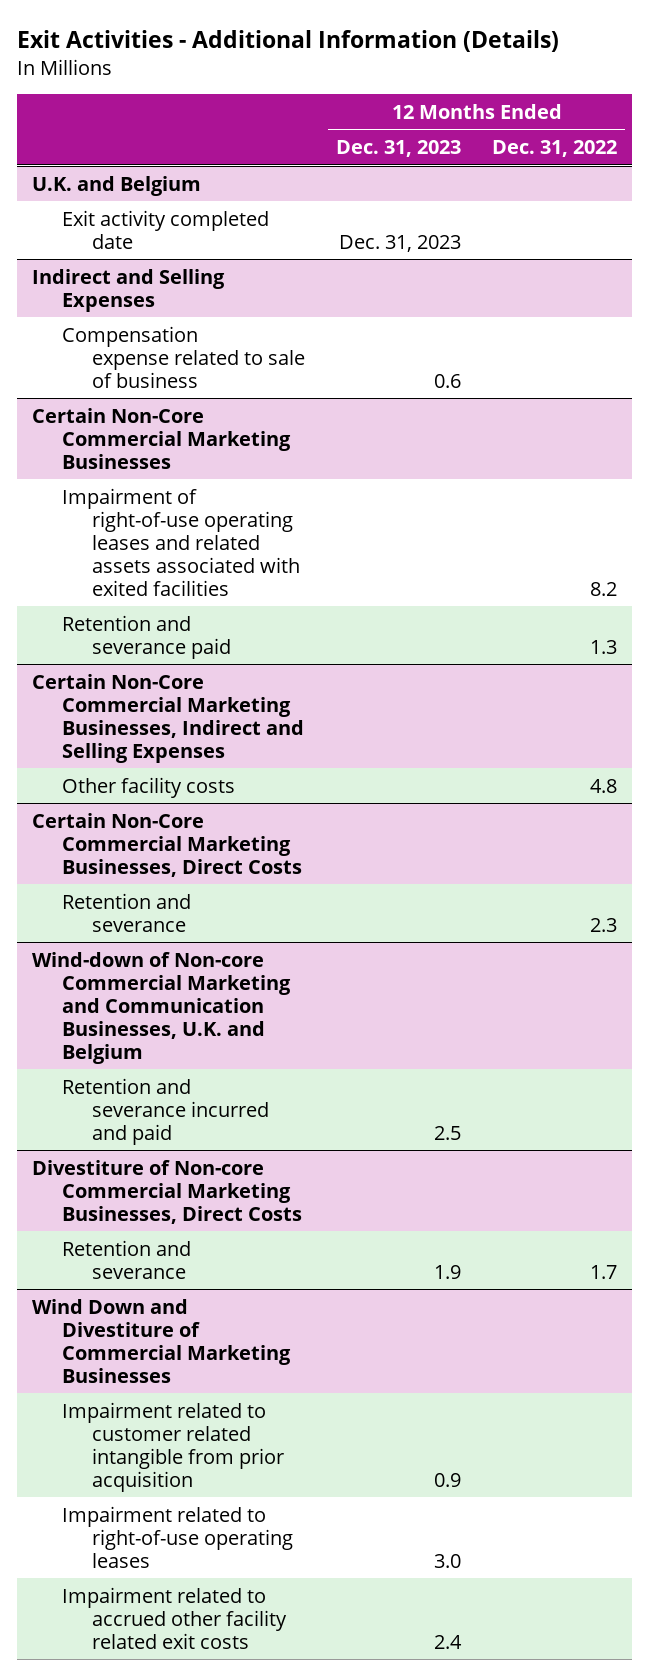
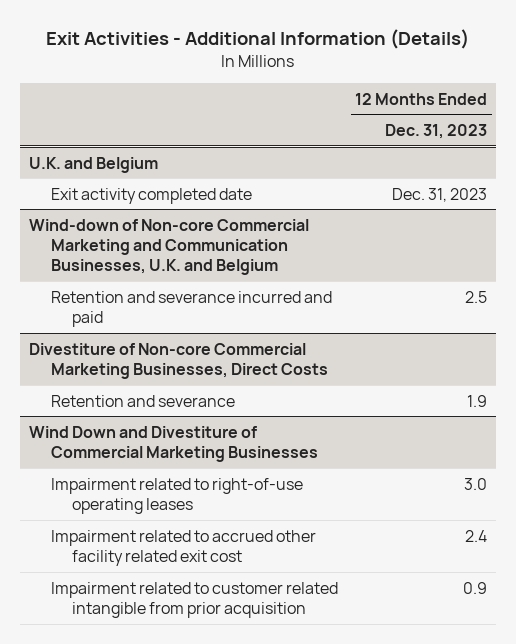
[491,140,617,158] Dec. 31, 2022 -> none
[32,268,226,312] Indirect and Selling Expenses -> none
[62,325,306,388] Compensation expense related to sale of business -> none
[32,407,292,469] Certain Non-Core Commercial Marketing Businesses -> none
[62,487,301,596] Impairment of right-of-use operating leases and related assets associated with exited facilities -> none
[62,614,232,659] Retention and severance paid -> none
[32,673,305,763] Certain Non-Core Commercial Marketing Businesses, Indirect and Selling Expenses -> none
[62,776,236,798] Other facility costs -> none
[32,812,303,877] Certain Non-Core Commercial Marketing Businesses, Direct Costs -> none
[62,892,192,932] Retention and severance -> none
[62,1586,288,1649] Impairment related to accrued other facility related exit costs -> [50,529,316,566] Impairment related to accrued other facility related exit cost
[62,1401,285,1492] Impairment related to customer related intangible from prior acquisition -> [50,581,338,618] Impairment related to customer related intangible from prior acquisition

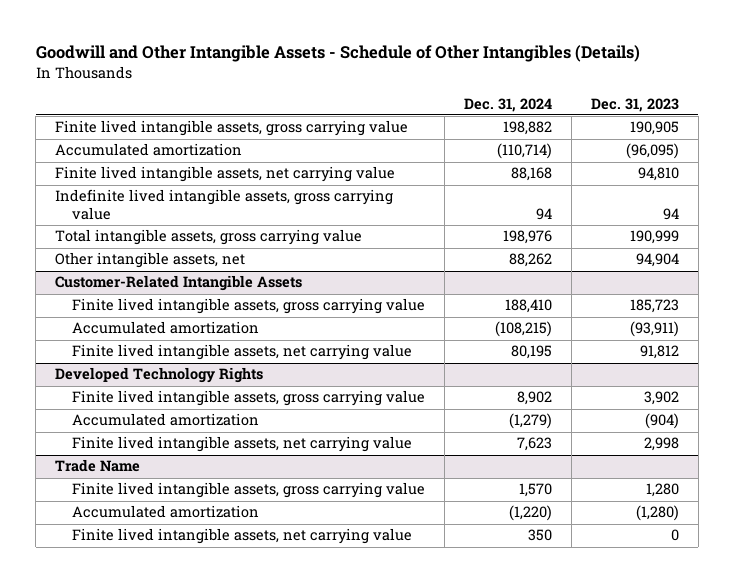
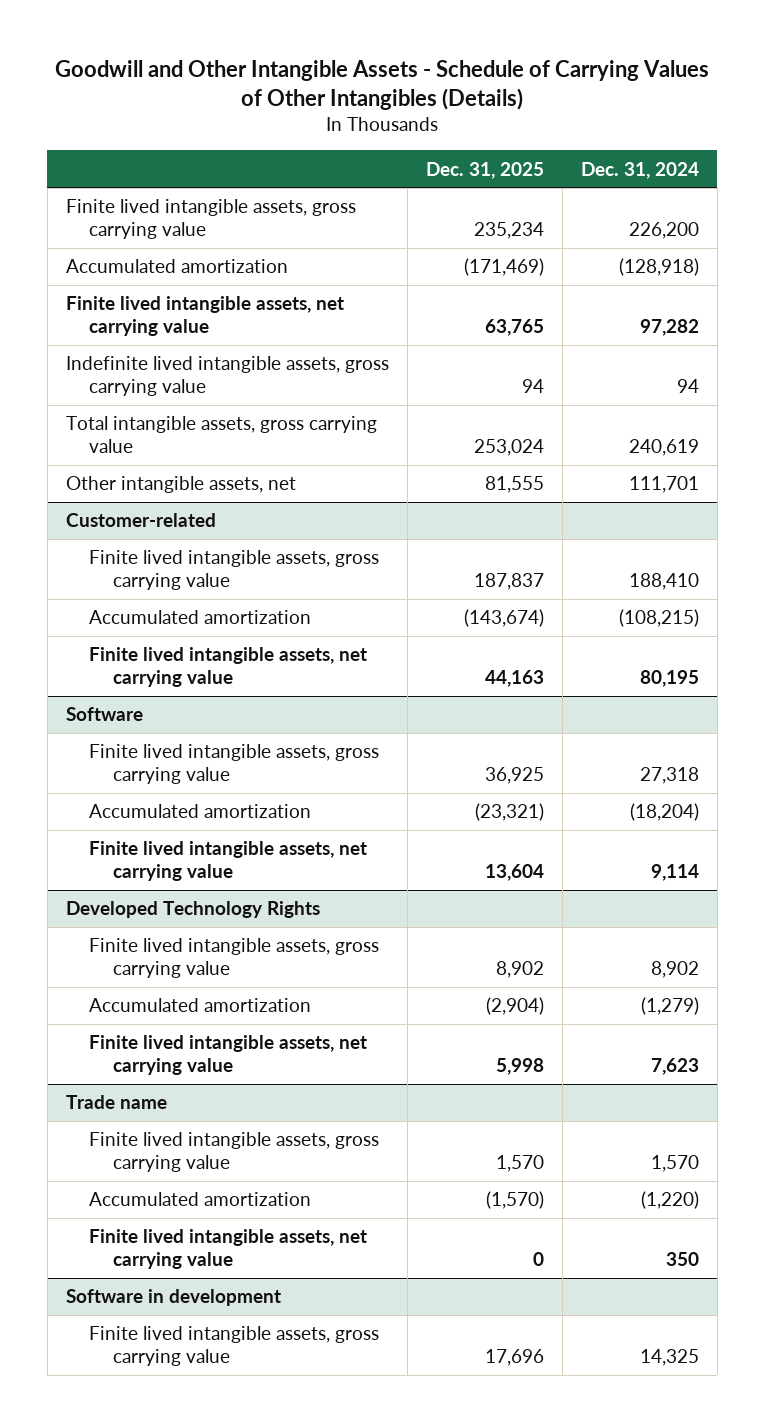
[35,45,640,63] Goodwill and Other Intangible Assets - Schedule of Other Intangibles (Details) -> [55,59,710,110] Goodwill and Other Intangible Assets - Schedule of Carrying Values of Other Intangibles (Details)
[590,97,679,112] Dec. 31, 2023 -> none
none -> [425,161,544,179] Dec. 31, 2025
[502,121,552,136] 198,882 -> [628,222,699,240] 226,200
[496,143,552,160] (110,714) -> [618,258,699,277] (128,918)
[510,167,552,182] 88,168 -> [639,319,699,337] 97,282
[502,230,552,245] 198,976 -> [628,439,699,457] 240,619
[508,253,552,268] 88,262 -> [628,476,699,494] 111,701
[55,275,303,292] Customer-Related Intangible Assets -> [65,513,216,528] Customer-related
none -> [65,707,143,722] Software
none -> [89,744,380,785] Finite lived intangible assets, gross carrying value
none -> [89,804,312,819] Accumulated amortization
none -> [89,841,368,882] Finite lived intangible assets, net carrying value
[55,459,141,473] Trade Name -> [65,1095,167,1110] Trade name
none -> [65,1289,281,1307] Software in development
none -> [89,1326,380,1367] Finite lived intangible assets, gross carrying value

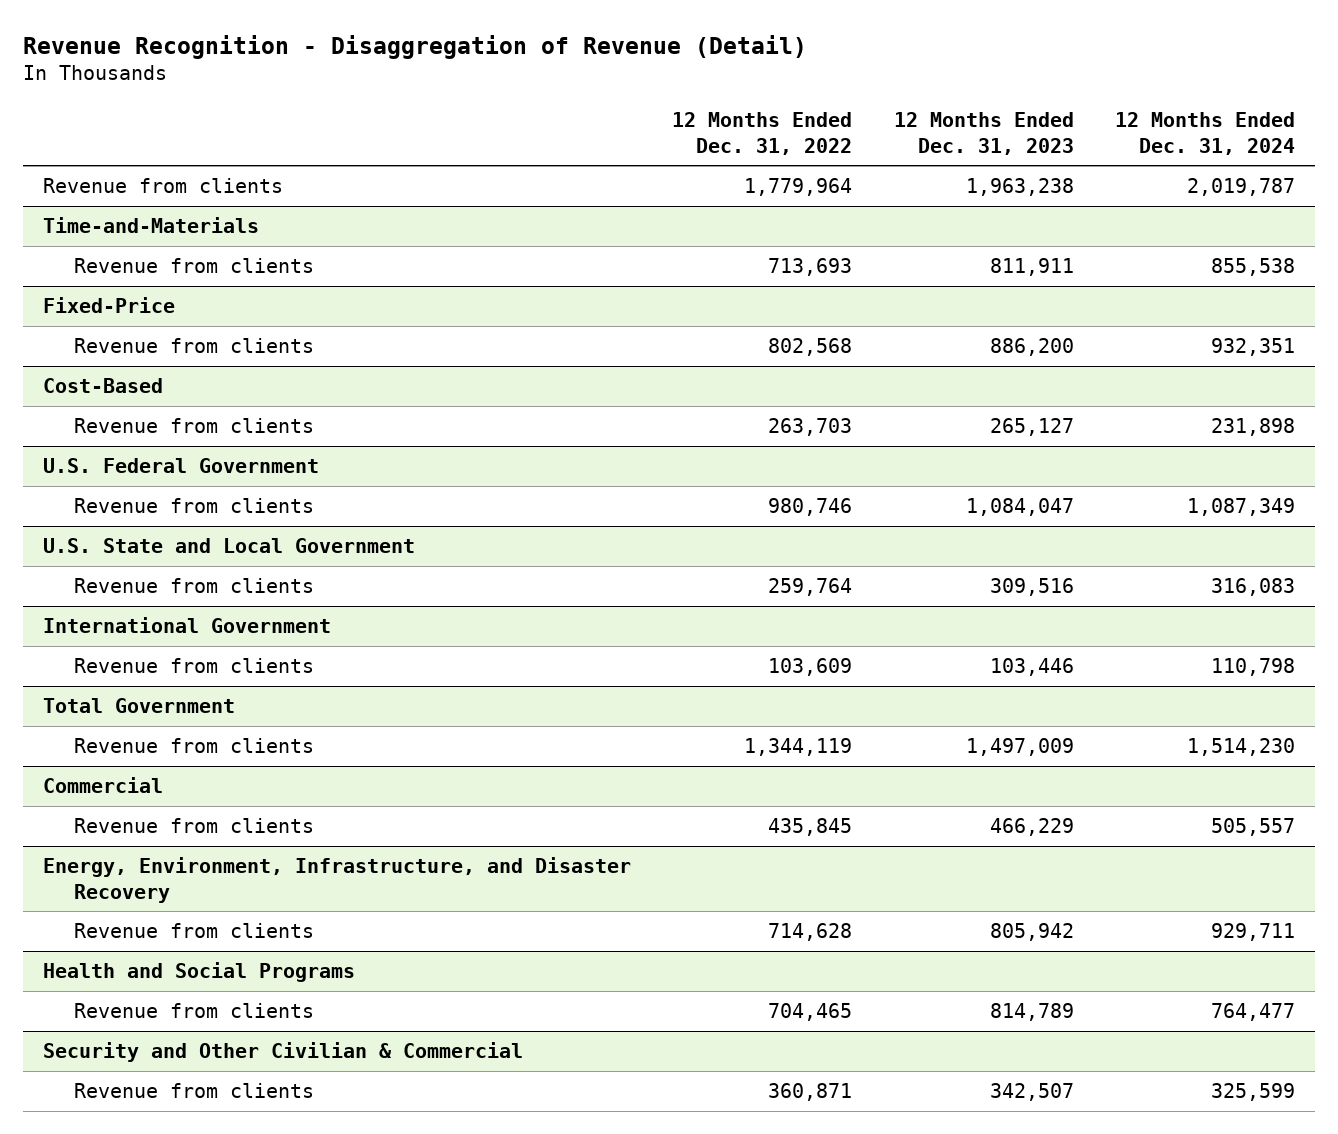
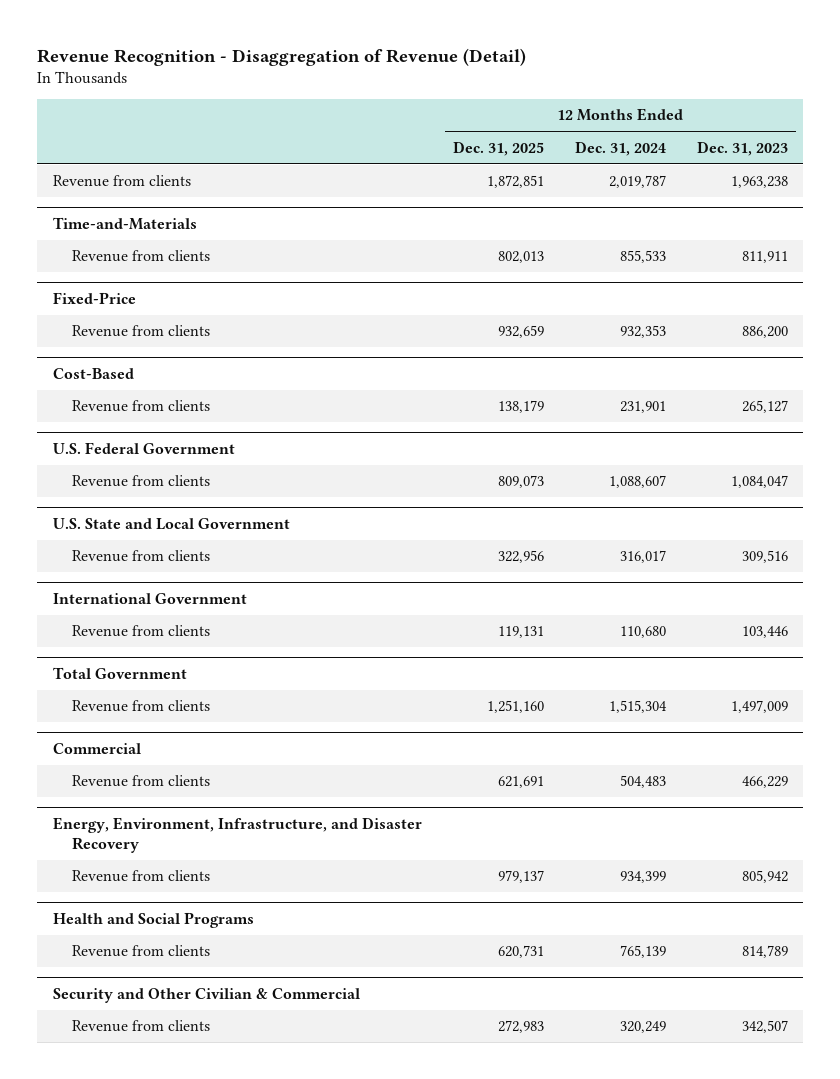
[672,112,853,155] 12 Months Ended Dec. 31, 2022 -> none
none -> [452,140,544,156] Dec. 31, 2025
[1210,258,1295,277] 855,538 -> [619,250,666,264] 855,533
[1210,338,1295,357] 932,351 -> [619,325,666,339] 932,353
[1210,418,1295,437] 231,898 -> [619,401,666,414] 231,901
[1186,498,1295,517] 1,087,349 -> [608,475,666,489] 1,088,607
[1210,578,1295,597] 316,083 -> [619,550,666,564] 316,017
[1210,658,1295,677] 110,798 -> [619,626,666,639] 110,680
[1186,738,1295,757] 1,514,230 -> [608,700,667,714] 1,515,304
[1210,818,1295,837] 505,557 -> [619,775,666,789] 504,483
[1210,923,1295,942] 929,711 -> [619,871,666,884] 934,399
[1210,1003,1295,1022] 764,477 -> [619,945,666,959] 765,139
[1210,1083,1295,1102] 325,599 -> [619,1021,666,1034] 320,249

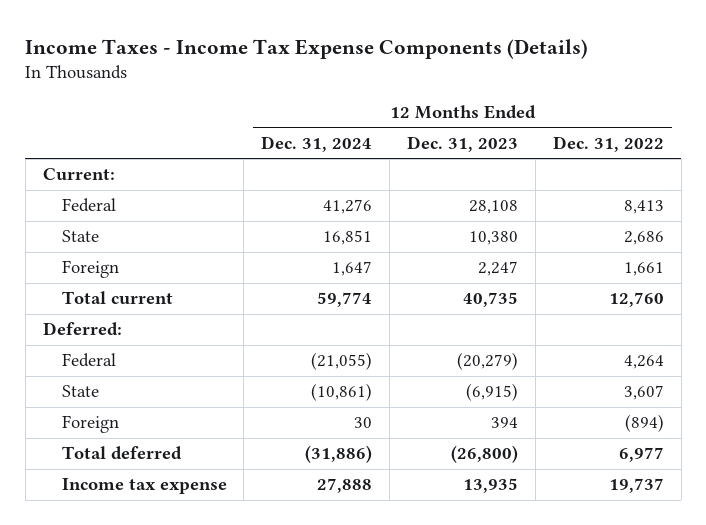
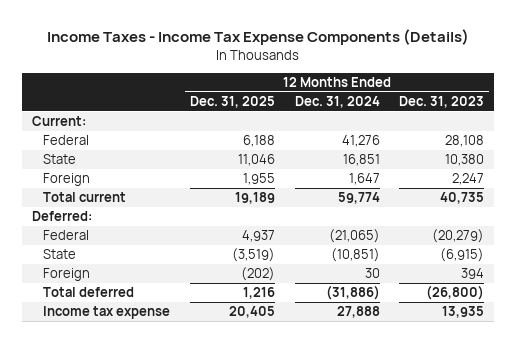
[552,135,664,152] Dec. 31, 2022 -> none
none -> [189,95,275,108] Dec. 31, 2025
[311,352,373,371] (21,055) -> [328,229,380,244] (21,065)
[311,383,373,402] (10,861) -> [330,248,380,263] (10,851)

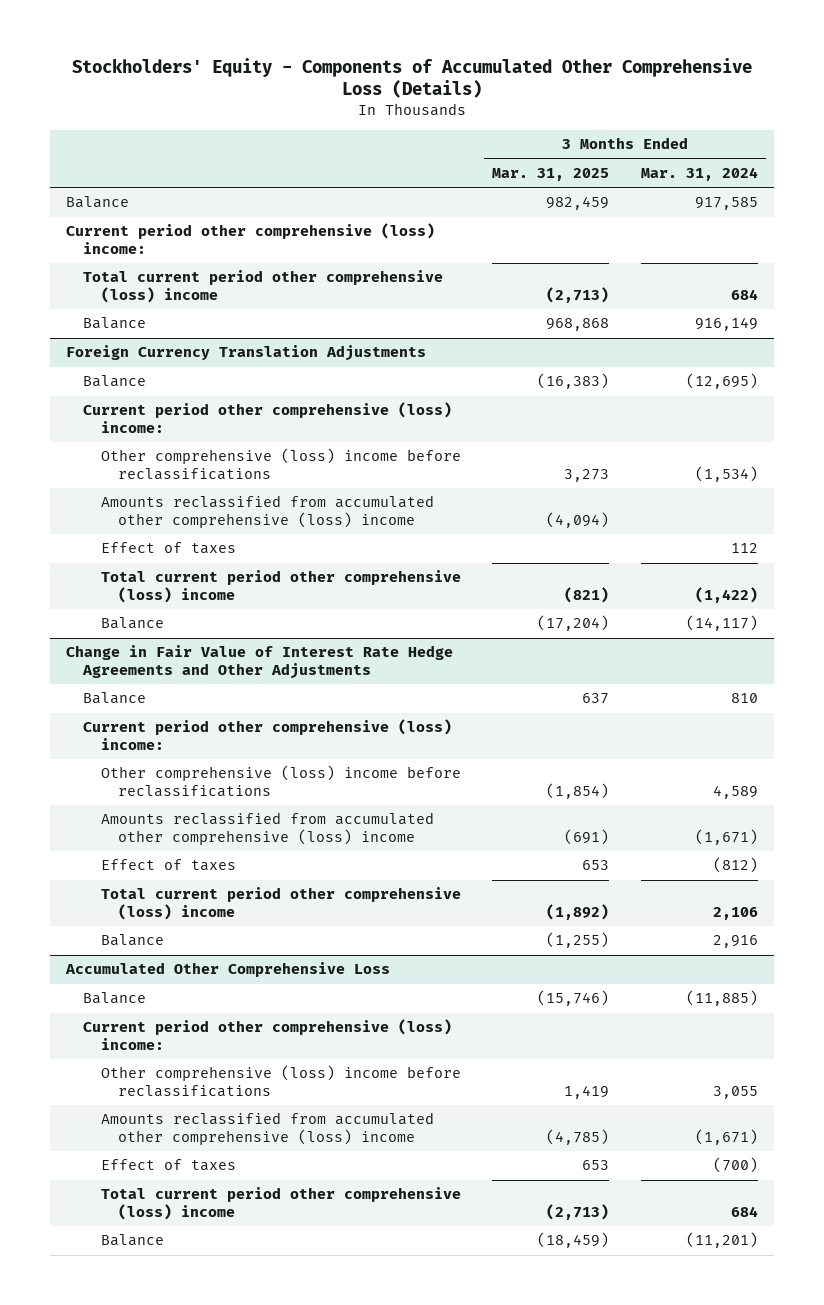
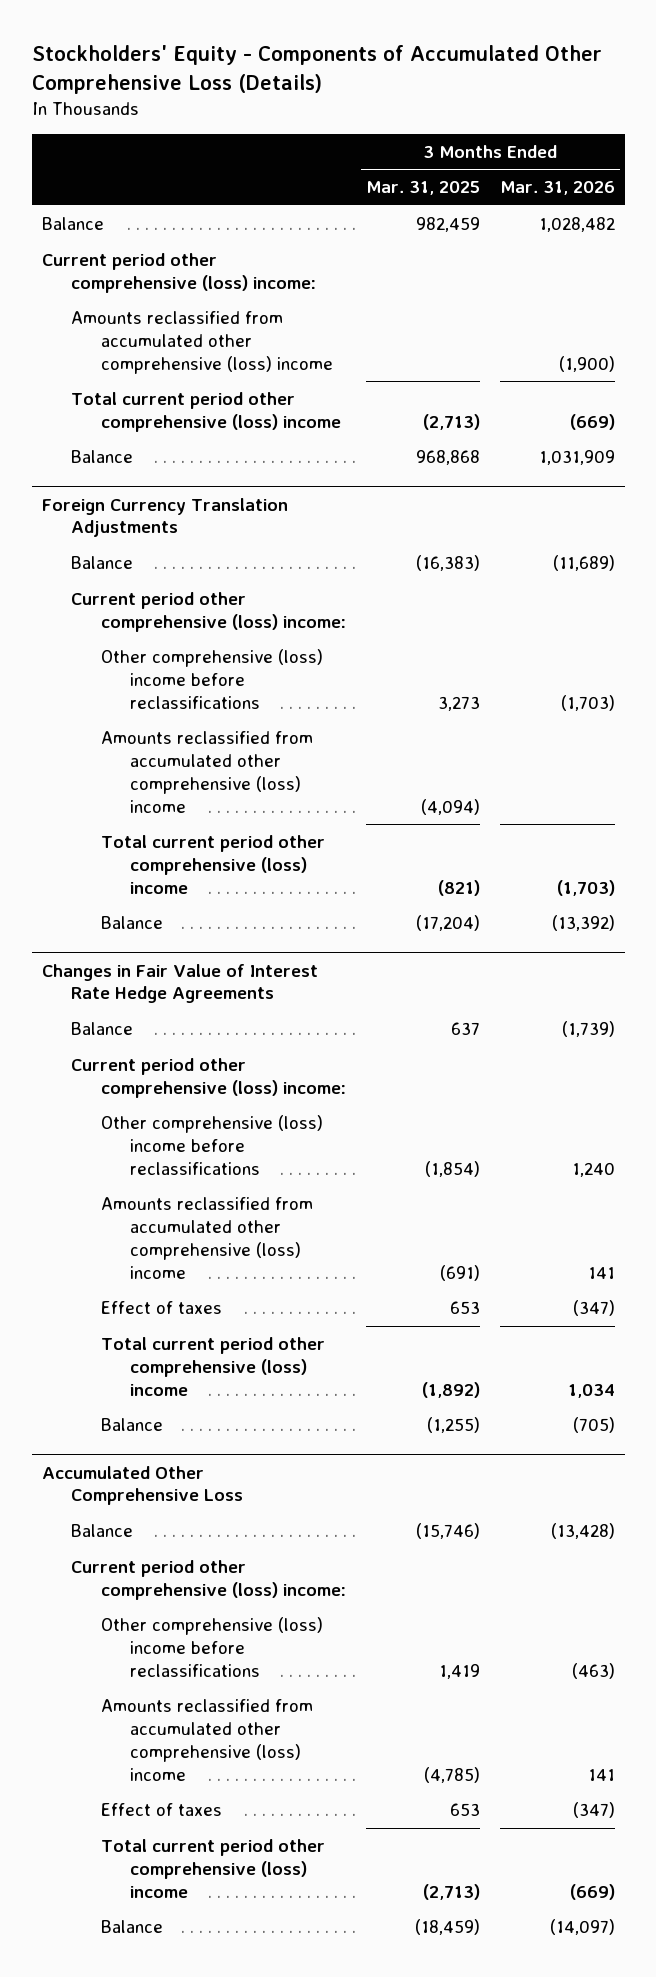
[640,167,758,182] Mar. 31, 2024 -> none
none -> [499,181,615,196] Mar. 31, 2026
none -> [71,311,333,374] Amounts reclassified from accumulated other comprehensive (loss) income
[100,542,236,555] Effect of taxes -> none
[65,645,453,679] Change in Fair Value of Interest Rate Hedge Agreements and Other Adjustments -> [41,963,318,1004] Changes in Fair Value of Interest Rate Hedge Agreements

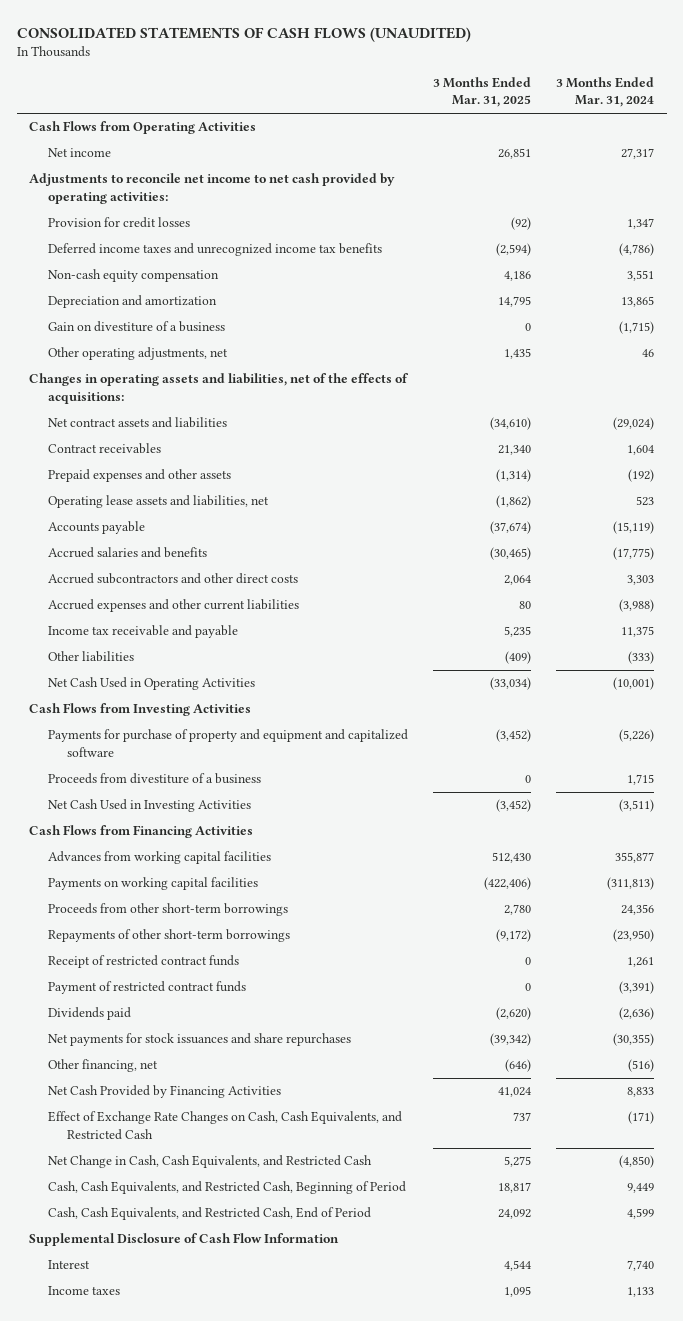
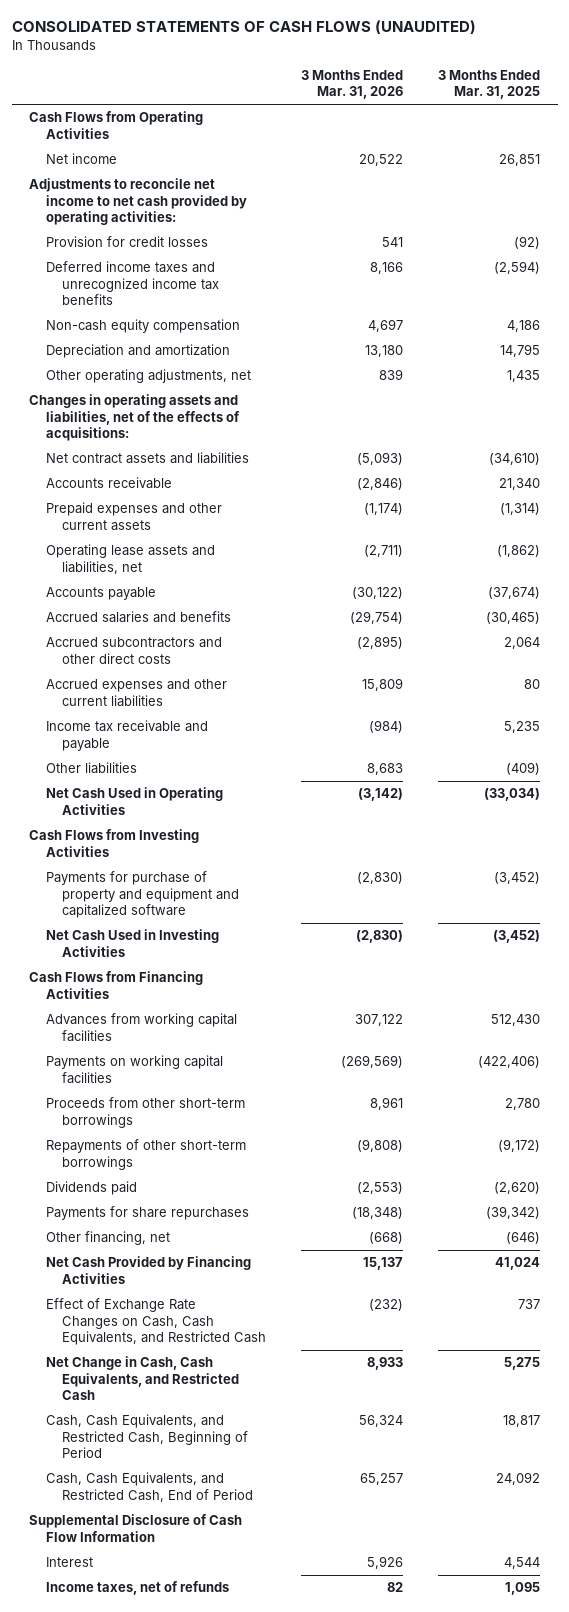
[556,76,655,108] 3 Months Ended Mar. 31, 2024 -> none
none -> [301,70,404,100] 3 Months Ended Mar. 31, 2026
[48,321,226,333] Gain on divestiture of a business -> none
[48,443,162,455] Contract receivables -> [45,477,172,490] Accounts receivable
[48,469,232,483] Prepaid expenses and other assets -> [45,502,222,531] Prepaid expenses and other current assets
[48,773,262,785] Proceeds from divestiture of a business -> none
[48,955,240,969] Receipt of restricted contract funds -> none
[48,981,247,995] Payment of restricted contract funds -> none
[48,1033,352,1047] Net payments for stock issuances and share repurchases -> [45,1206,249,1221] Payments for share repurchases
[48,1286,121,1296] Income taxes -> [45,1581,229,1596] Income taxes, net of refunds

